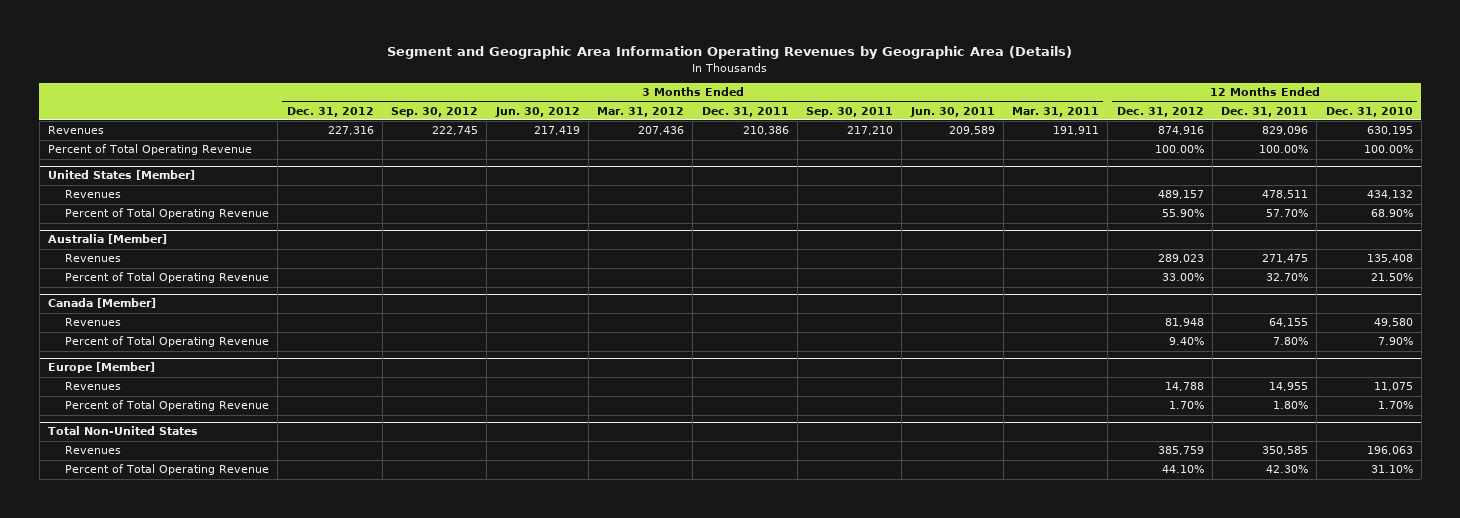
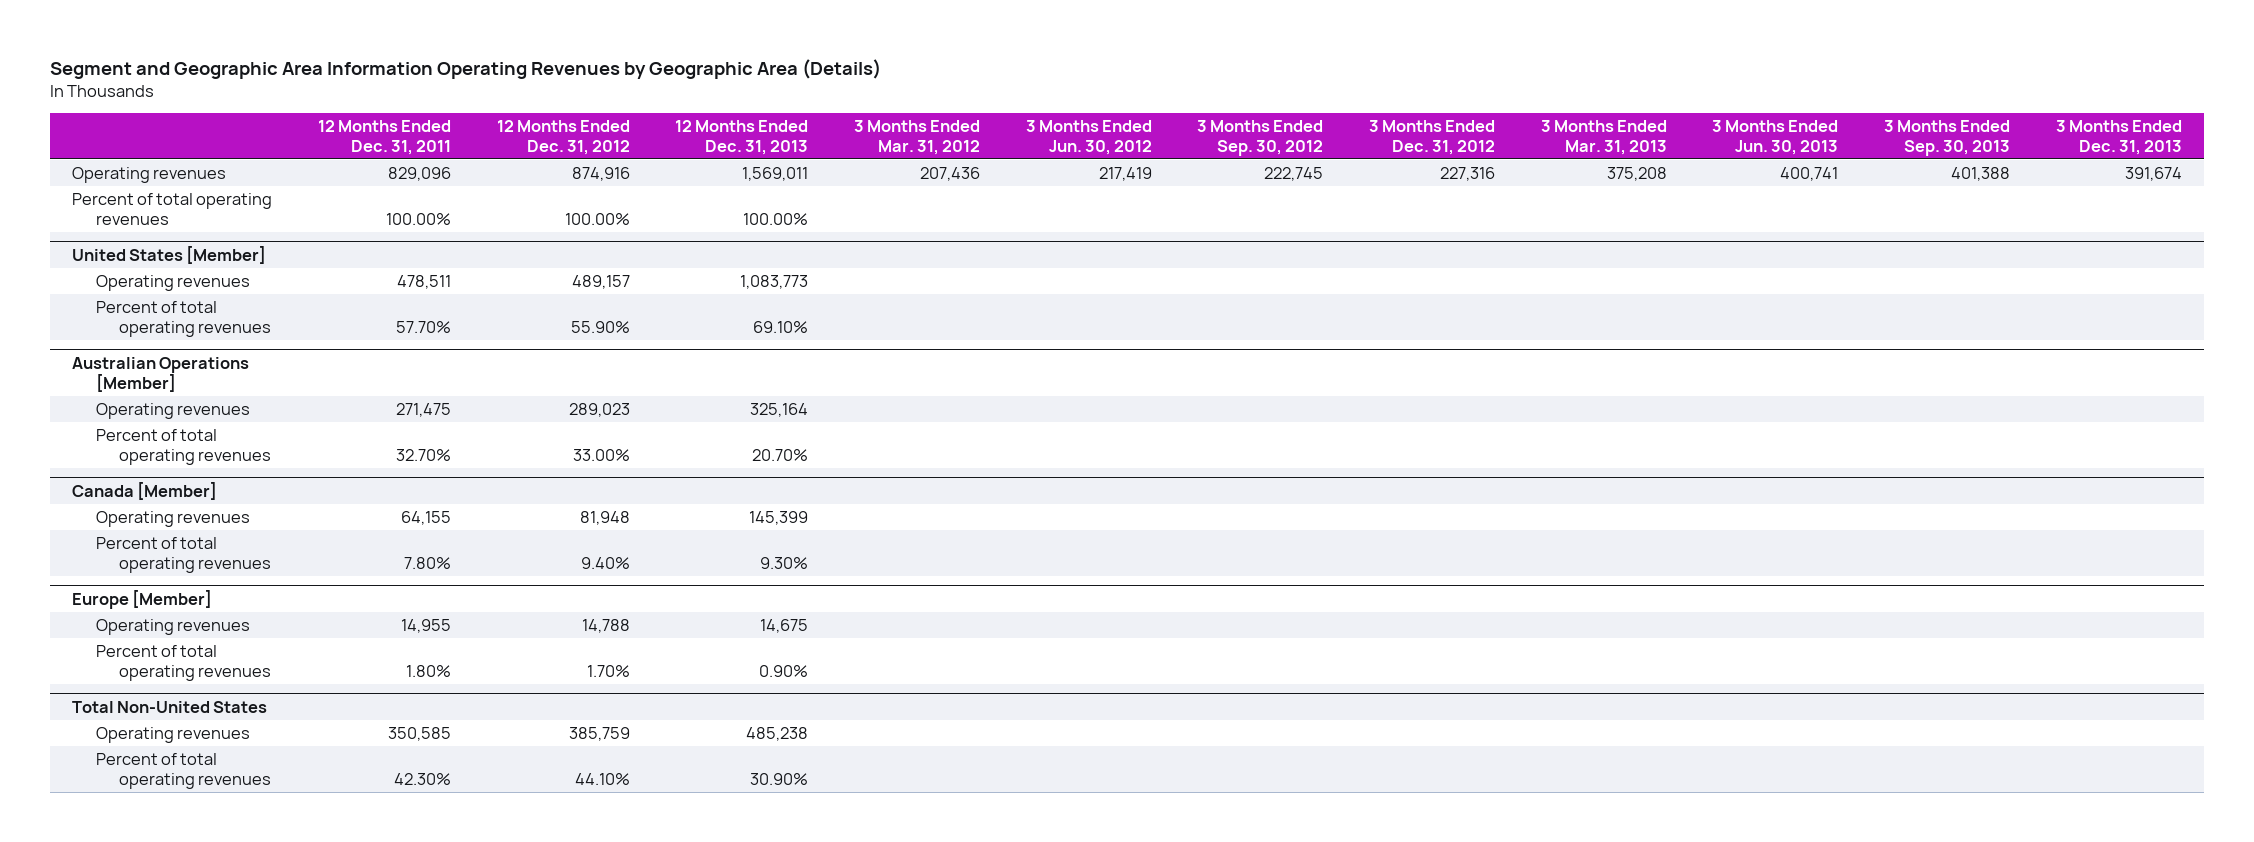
[701,106,789,117] Dec. 31, 2011 -> none
[806,106,894,117] Sep. 30, 2011 -> none
[909,106,995,117] Jun. 30, 2011 -> none
[1012,106,1100,117] Mar. 31, 2011 -> none
[1325,106,1413,117] Dec. 31, 2010 -> none
none -> [675,119,809,155] 12 Months Ended Dec. 31, 2013
none -> [1540,119,1667,155] 3 Months Ended Mar. 31, 2013
none -> [1712,119,1839,155] 3 Months Ended Jun. 30, 2013
none -> [1883,119,2010,156] 3 Months Ended Sep. 30, 2013
none -> [2055,119,2182,155] 3 Months Ended Dec. 31, 2013
[47,126,104,135] Revenues -> [72,166,227,183] Operating revenues
[47,144,252,156] Percent of Total Operating Revenue -> [72,192,273,225] Percent of total operating revenues
[47,234,167,245] Australia [Member] -> none
[65,190,122,199] Revenues -> [95,274,250,291] Operating revenues
[65,208,270,220] Percent of Total Operating Revenue -> [95,300,271,337] Percent of total operating revenues
none -> [72,356,250,392] Australian Operations [Member]
[65,254,122,263] Revenues -> [95,402,250,419] Operating revenues
[65,272,270,284] Percent of Total Operating Revenue -> [95,428,271,465] Percent of total operating revenues
[65,318,122,327] Revenues -> [95,510,250,527] Operating revenues
[65,336,270,348] Percent of Total Operating Revenue -> [95,536,271,573] Percent of total operating revenues
[65,382,122,391] Revenues -> [95,618,250,635] Operating revenues
[65,400,270,412] Percent of Total Operating Revenue -> [95,644,271,681] Percent of total operating revenues
[65,446,122,455] Revenues -> [95,726,250,743] Operating revenues
[65,464,270,476] Percent of Total Operating Revenue -> [95,752,271,789] Percent of total operating revenues

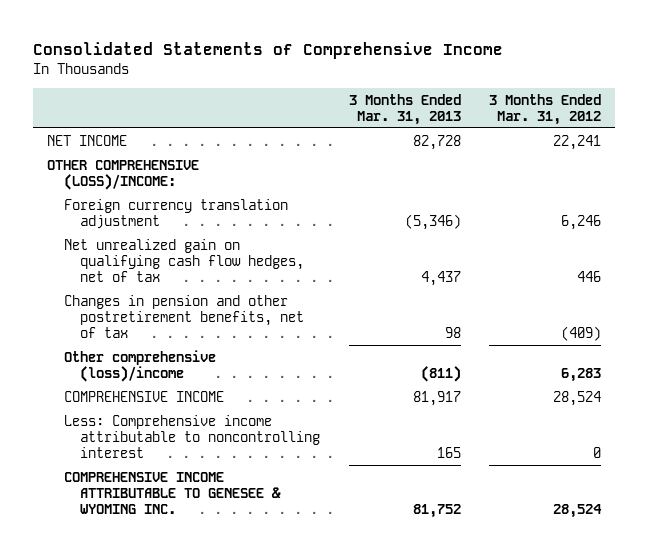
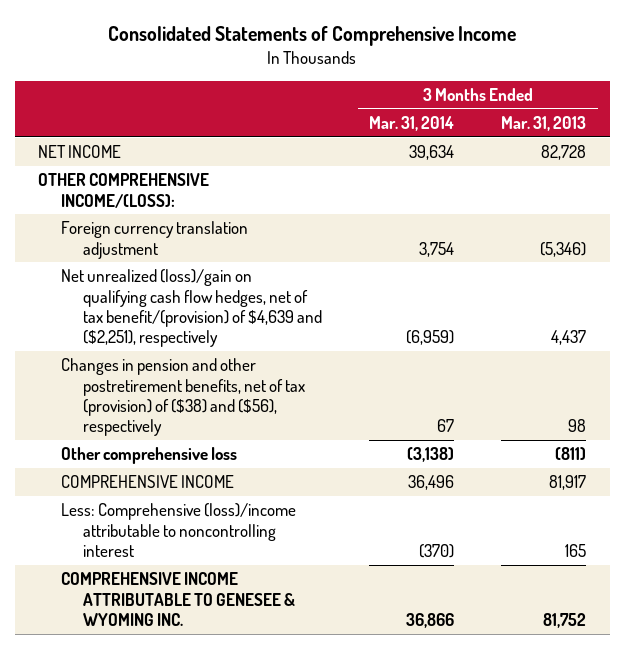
[488,93,601,125] 3 Months Ended Mar. 31, 2012 -> none
none -> [369,116,455,132] Mar. 31, 2014
[47,160,200,191] OTHER COMPREHENSIVE (LOSS)/INCOME: -> [38,173,210,208] OTHER COMPREHENSIVE INCOME/(LOSS):
[63,239,305,283] Net unrealized gain on qualifying cash flow hedges, net of tax -> [60,269,323,348] Net unrealized (loss)/gain on qualifying cash flow hedges, net of tax benefit/(provision) of $4,639 and ($2,251), respectively
[63,295,305,339] Changes in pension and other postretirement benefits, net of tax -> [60,358,306,437] Changes in pension and other postretirement benefits, net of tax (provision) of ($38) and ($56), respectively
[63,350,216,383] Other comprehensive (loss)/income -> [60,447,237,465] Other comprehensive loss
[63,415,321,459] Less: Comprehensive income attributable to noncontrolling interest -> [60,503,296,558] Less: Comprehensive (loss)/income attributable to noncontrolling interest

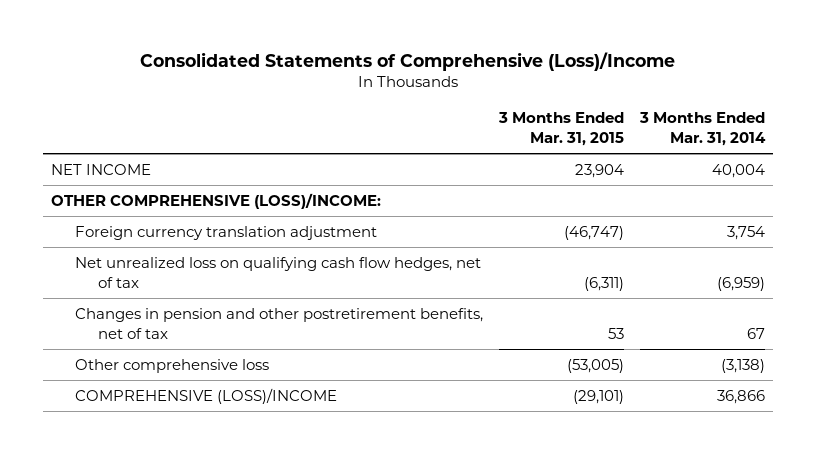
[108,25,517,46] Consolidated Statements of Comprehensive Income -> [140,51,676,71] Consolidated Statements of Comprehensive (Loss)/Income
[501,116,587,132] Mar. 31, 2013 -> none
none -> [497,112,624,146] 3 Months Ended Mar. 31, 2015
[409,145,455,161] 39,634 -> [712,163,766,178] 40,004
[38,173,210,208] OTHER COMPREHENSIVE INCOME/(LOSS): -> [51,192,382,209] OTHER COMPREHENSIVE (LOSS)/INCOME:
[60,269,323,348] Net unrealized (loss)/gain on qualifying cash flow hedges, net of tax benefit/(provision) of $4,639 and ($2,251), respectively -> [74,256,481,288] Net unrealized loss on qualifying cash flow hedges, net of tax
[60,358,306,437] Changes in pension and other postretirement benefits, net of tax (provision) of ($38) and ($56), respectively -> [74,307,483,339] Changes in pension and other postretirement benefits, net of tax
[60,503,296,558] Less: Comprehensive (loss)/income attributable to noncontrolling interest -> none
[60,572,296,627] COMPREHENSIVE INCOME ATTRIBUTABLE TO GENESEE & WYOMING INC. -> none
[60,475,234,489] COMPREHENSIVE INCOME -> [74,387,337,404] COMPREHENSIVE (LOSS)/INCOME
[408,475,455,491] 36,496 -> [717,389,766,404] 36,866

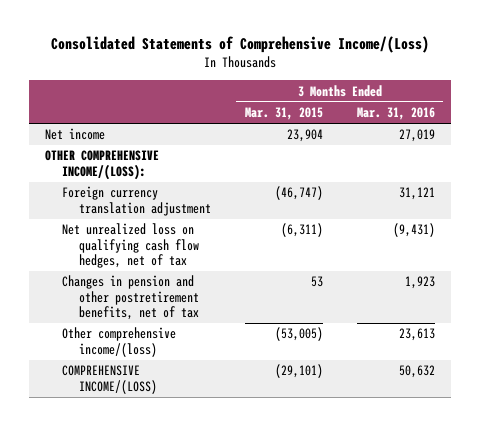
[140,51,676,71] Consolidated Statements of Comprehensive (Loss)/Income -> [50,36,429,54] Consolidated Statements of Comprehensive Income/(Loss)
[639,112,767,146] 3 Months Ended Mar. 31, 2014 -> none
none -> [356,107,435,121] Mar. 31, 2016
[51,163,152,175] NET INCOME -> [45,128,106,141] Net income
[51,192,382,209] OTHER COMPREHENSIVE (LOSS)/INCOME: -> [45,150,160,180] OTHER COMPREHENSIVE INCOME/(LOSS):
[74,358,269,373] Other comprehensive loss -> [62,327,177,357] Other comprehensive income/(loss)
[74,387,337,404] COMPREHENSIVE (LOSS)/INCOME -> [62,365,158,394] COMPREHENSIVE INCOME/(LOSS)

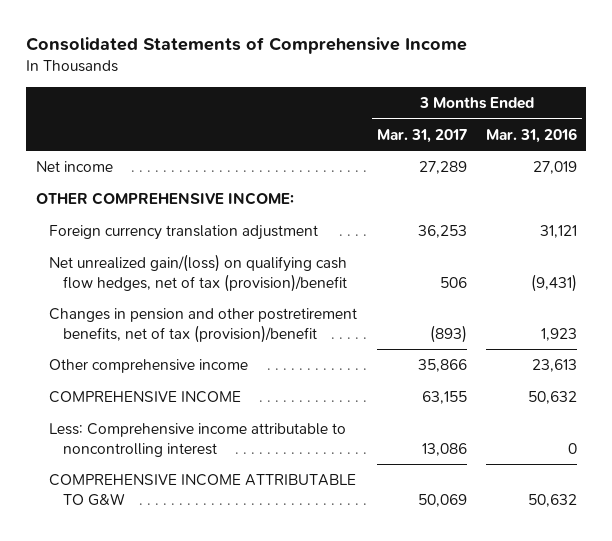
[50,36,429,54] Consolidated Statements of Comprehensive Income/(Loss) -> [26,37,468,55] Consolidated Statements of Comprehensive Income
[244,107,323,121] Mar. 31, 2015 -> none
none -> [376,128,467,143] Mar. 31, 2017
[45,150,160,180] OTHER COMPREHENSIVE INCOME/(LOSS): -> [35,192,294,206] OTHER COMPREHENSIVE INCOME:
[62,223,200,268] Net unrealized loss on qualifying cash flow hedges, net of tax -> [49,254,348,292] Net unrealized gain/(loss) on qualifying cash flow hedges, net of tax (provision)/benefit
[62,275,200,320] Changes in pension and other postretirement benefits, net of tax -> [49,308,358,343] Changes in pension and other postretirement benefits, net of tax (provision)/benefit
[62,327,177,357] Other comprehensive income/(loss) -> [49,359,249,374] Other comprehensive income
none -> [49,391,242,404] COMPREHENSIVE INCOME
none -> [49,423,347,457] Less: Comprehensive income attributable to noncontrolling interest
[62,365,158,394] COMPREHENSIVE INCOME/(LOSS) -> [49,474,357,506] COMPREHENSIVE INCOME ATTRIBUTABLE TO G&W

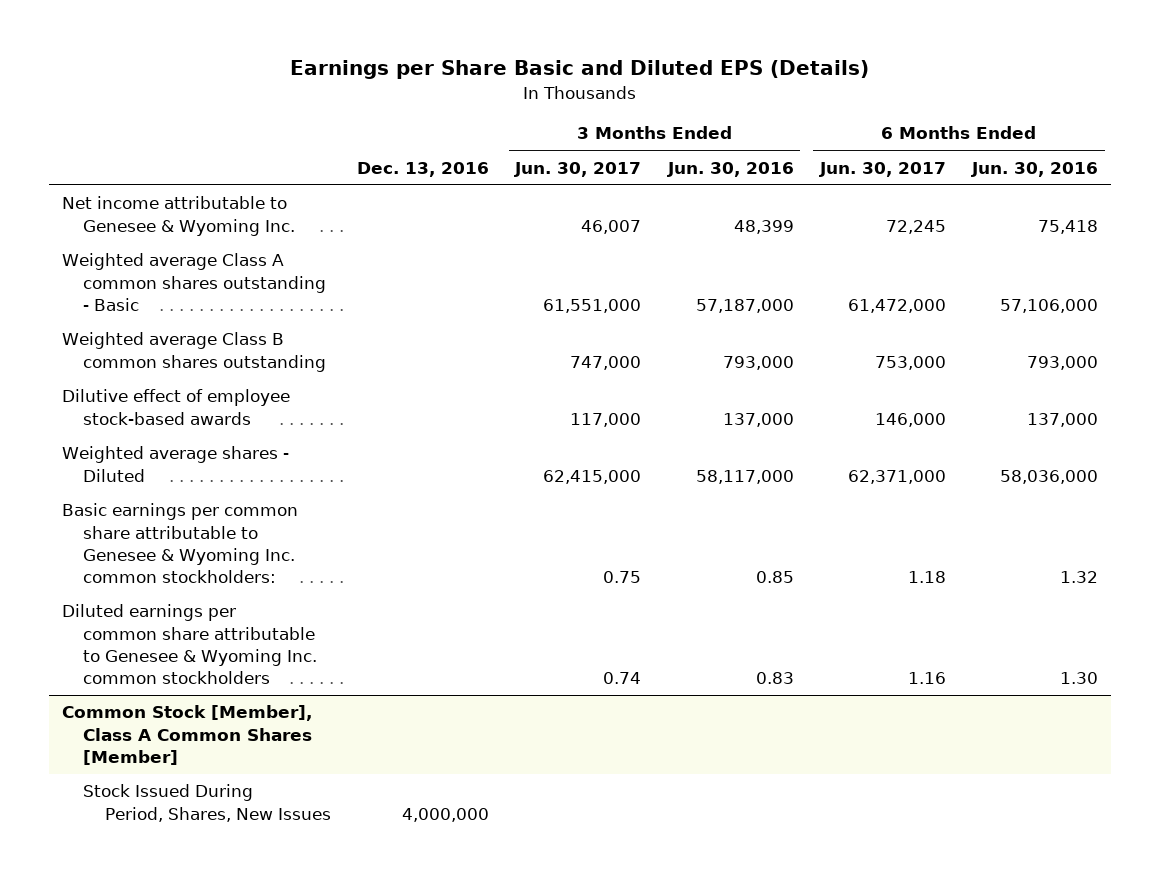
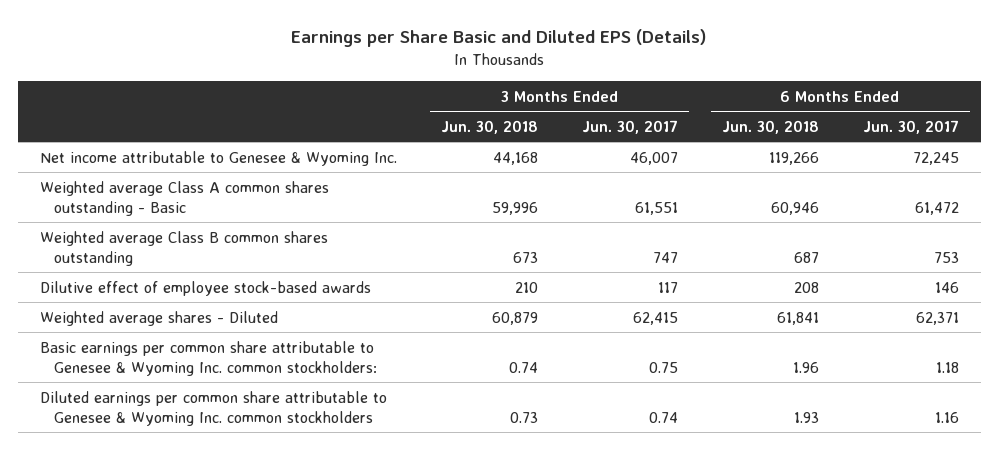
[357,161,490,177] Dec. 13, 2016 -> none
[666,161,794,177] Jun. 30, 2016 -> none
[971,161,1099,177] Jun. 30, 2016 -> none
none -> [441,119,539,134] Jun. 30, 2018
none -> [721,119,819,134] Jun. 30, 2018
[543,299,642,314] 61,551,000 -> [634,201,678,215] 61,551
[848,299,947,314] 61,472,000 -> [914,201,959,215] 61,472
[570,355,642,370] 747,000 -> [652,251,678,263] 747
[875,355,947,370] 753,000 -> [933,251,959,263] 753
[570,412,642,427] 117,000 -> [657,281,678,293] 117
[875,412,947,427] 146,000 -> [934,281,959,293] 146
[543,469,642,484] 62,415,000 -> [632,311,678,325] 62,415
[848,469,947,484] 62,371,000 -> [915,311,959,325] 62,371
[61,705,313,766] Common Stock [Member], Class A Common Shares [Member] -> none
[83,784,331,822] Stock Issued During Period, Shares, New Issues -> none

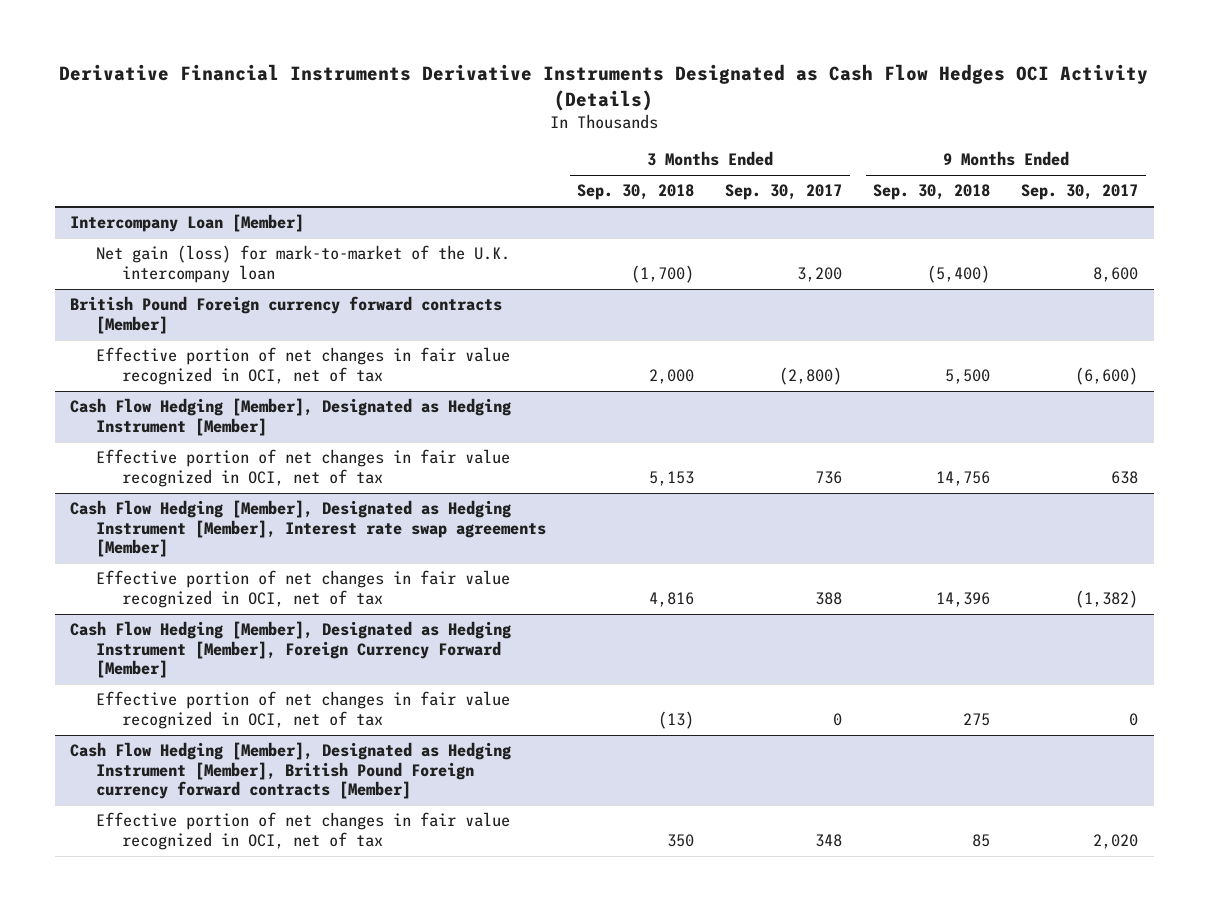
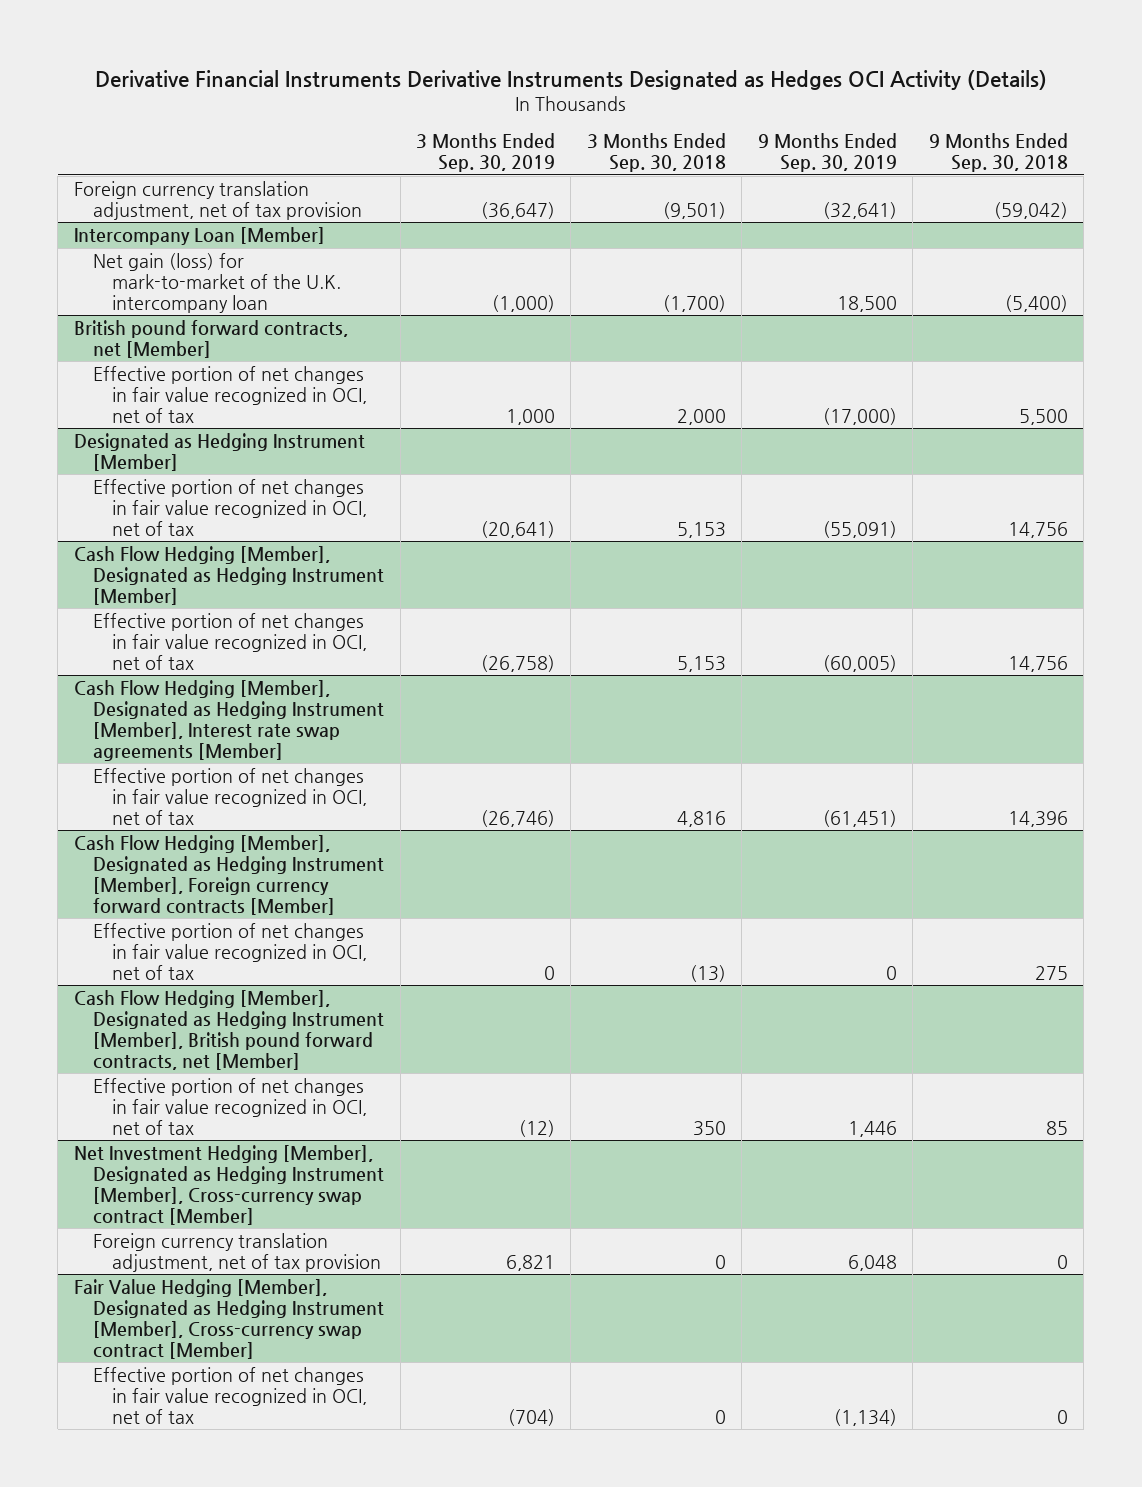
[59,64,1149,111] Derivative Financial Instruments Derivative Instruments Designated as Cash Flow Hedges OCI Activity (Details) -> [94,69,1047,90] Derivative Financial Instruments Derivative Instruments Designated as Hedges OCI Activity (Details)
[725,184,843,201] Sep. 30, 2017 -> none
[1021,184,1139,201] Sep. 30, 2017 -> none
none -> [415,133,555,173] 3 Months Ended Sep. 30, 2019
none -> [757,133,897,173] 9 Months Ended Sep. 30, 2019
none -> [73,181,363,220] Foreign currency translation adjustment, net of tax provision
[70,296,503,334] British Pound Foreign currency forward contracts [Member] -> [73,320,348,358] British pound forward contracts, net [Member]
none -> [73,433,365,471] Designated as Hedging Instrument [Member]
none -> [93,479,368,536] Effective portion of net changes in fair value recognized in OCI, net of tax
[70,621,512,679] Cash Flow Hedging [Member], Designated as Hedging Instrument [Member], Foreign Currency Forward [Member] -> [73,835,385,915] Cash Flow Hedging [Member], Designated as Hedging Instrument [Member], Foreign currency forward contracts [Member]
[70,742,512,800] Cash Flow Hedging [Member], Designated as Hedging Instrument [Member], British Pound Foreign currency forward contracts [Member] -> [73,990,385,1070] Cash Flow Hedging [Member], Designated as Hedging Instrument [Member], British pound forward contracts, net [Member]
none -> [73,1145,385,1225] Net Investment Hedging [Member], Designated as Hedging Instrument [Member], Cross-currency swap contract [Member]
none -> [93,1233,382,1272] Foreign currency translation adjustment, net of tax provision
none -> [73,1279,385,1359] Fair Value Hedging [Member], Designated as Hedging Instrument [Member], Cross-currency swap contract [Member]
none -> [93,1367,368,1424] Effective portion of net changes in fair value recognized in OCI, net of tax

